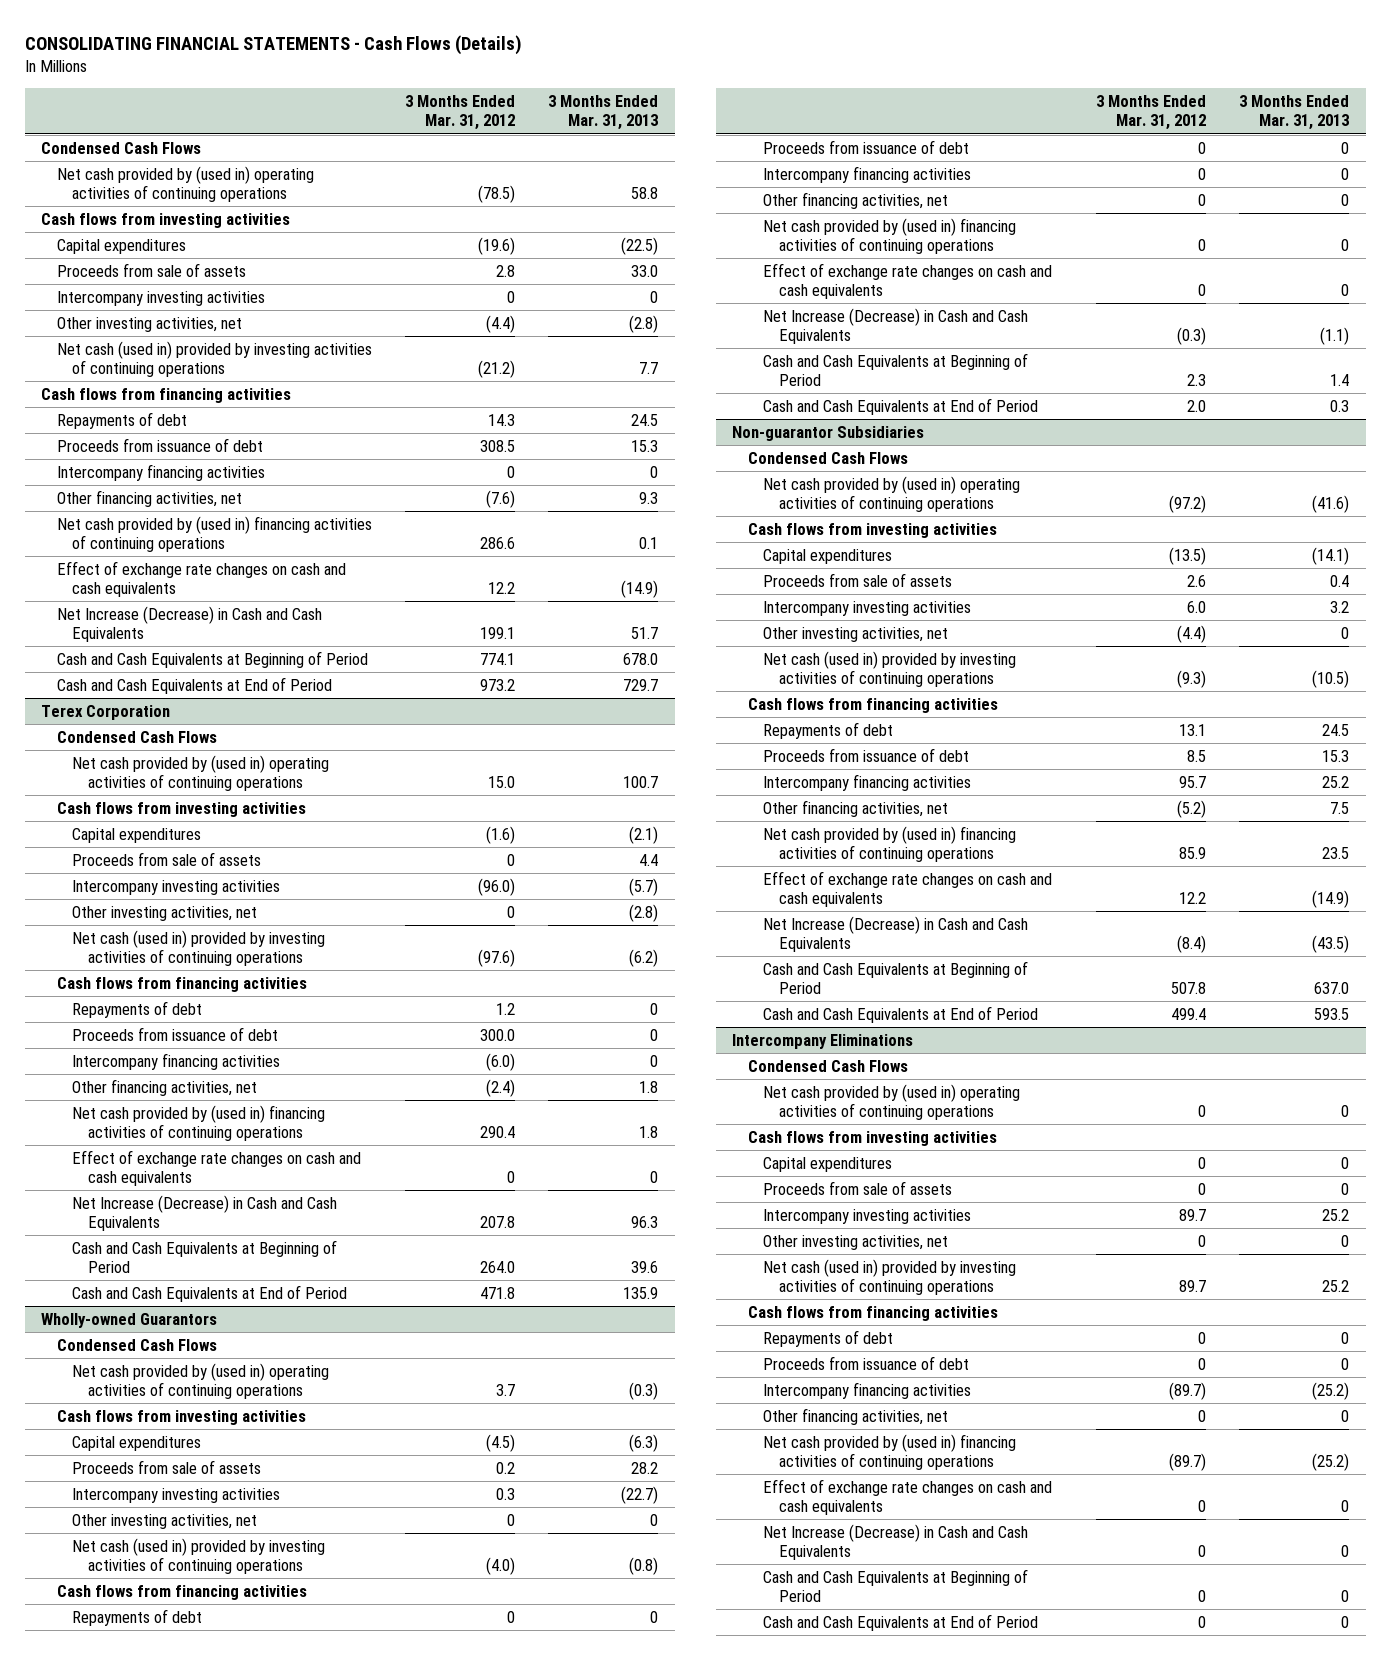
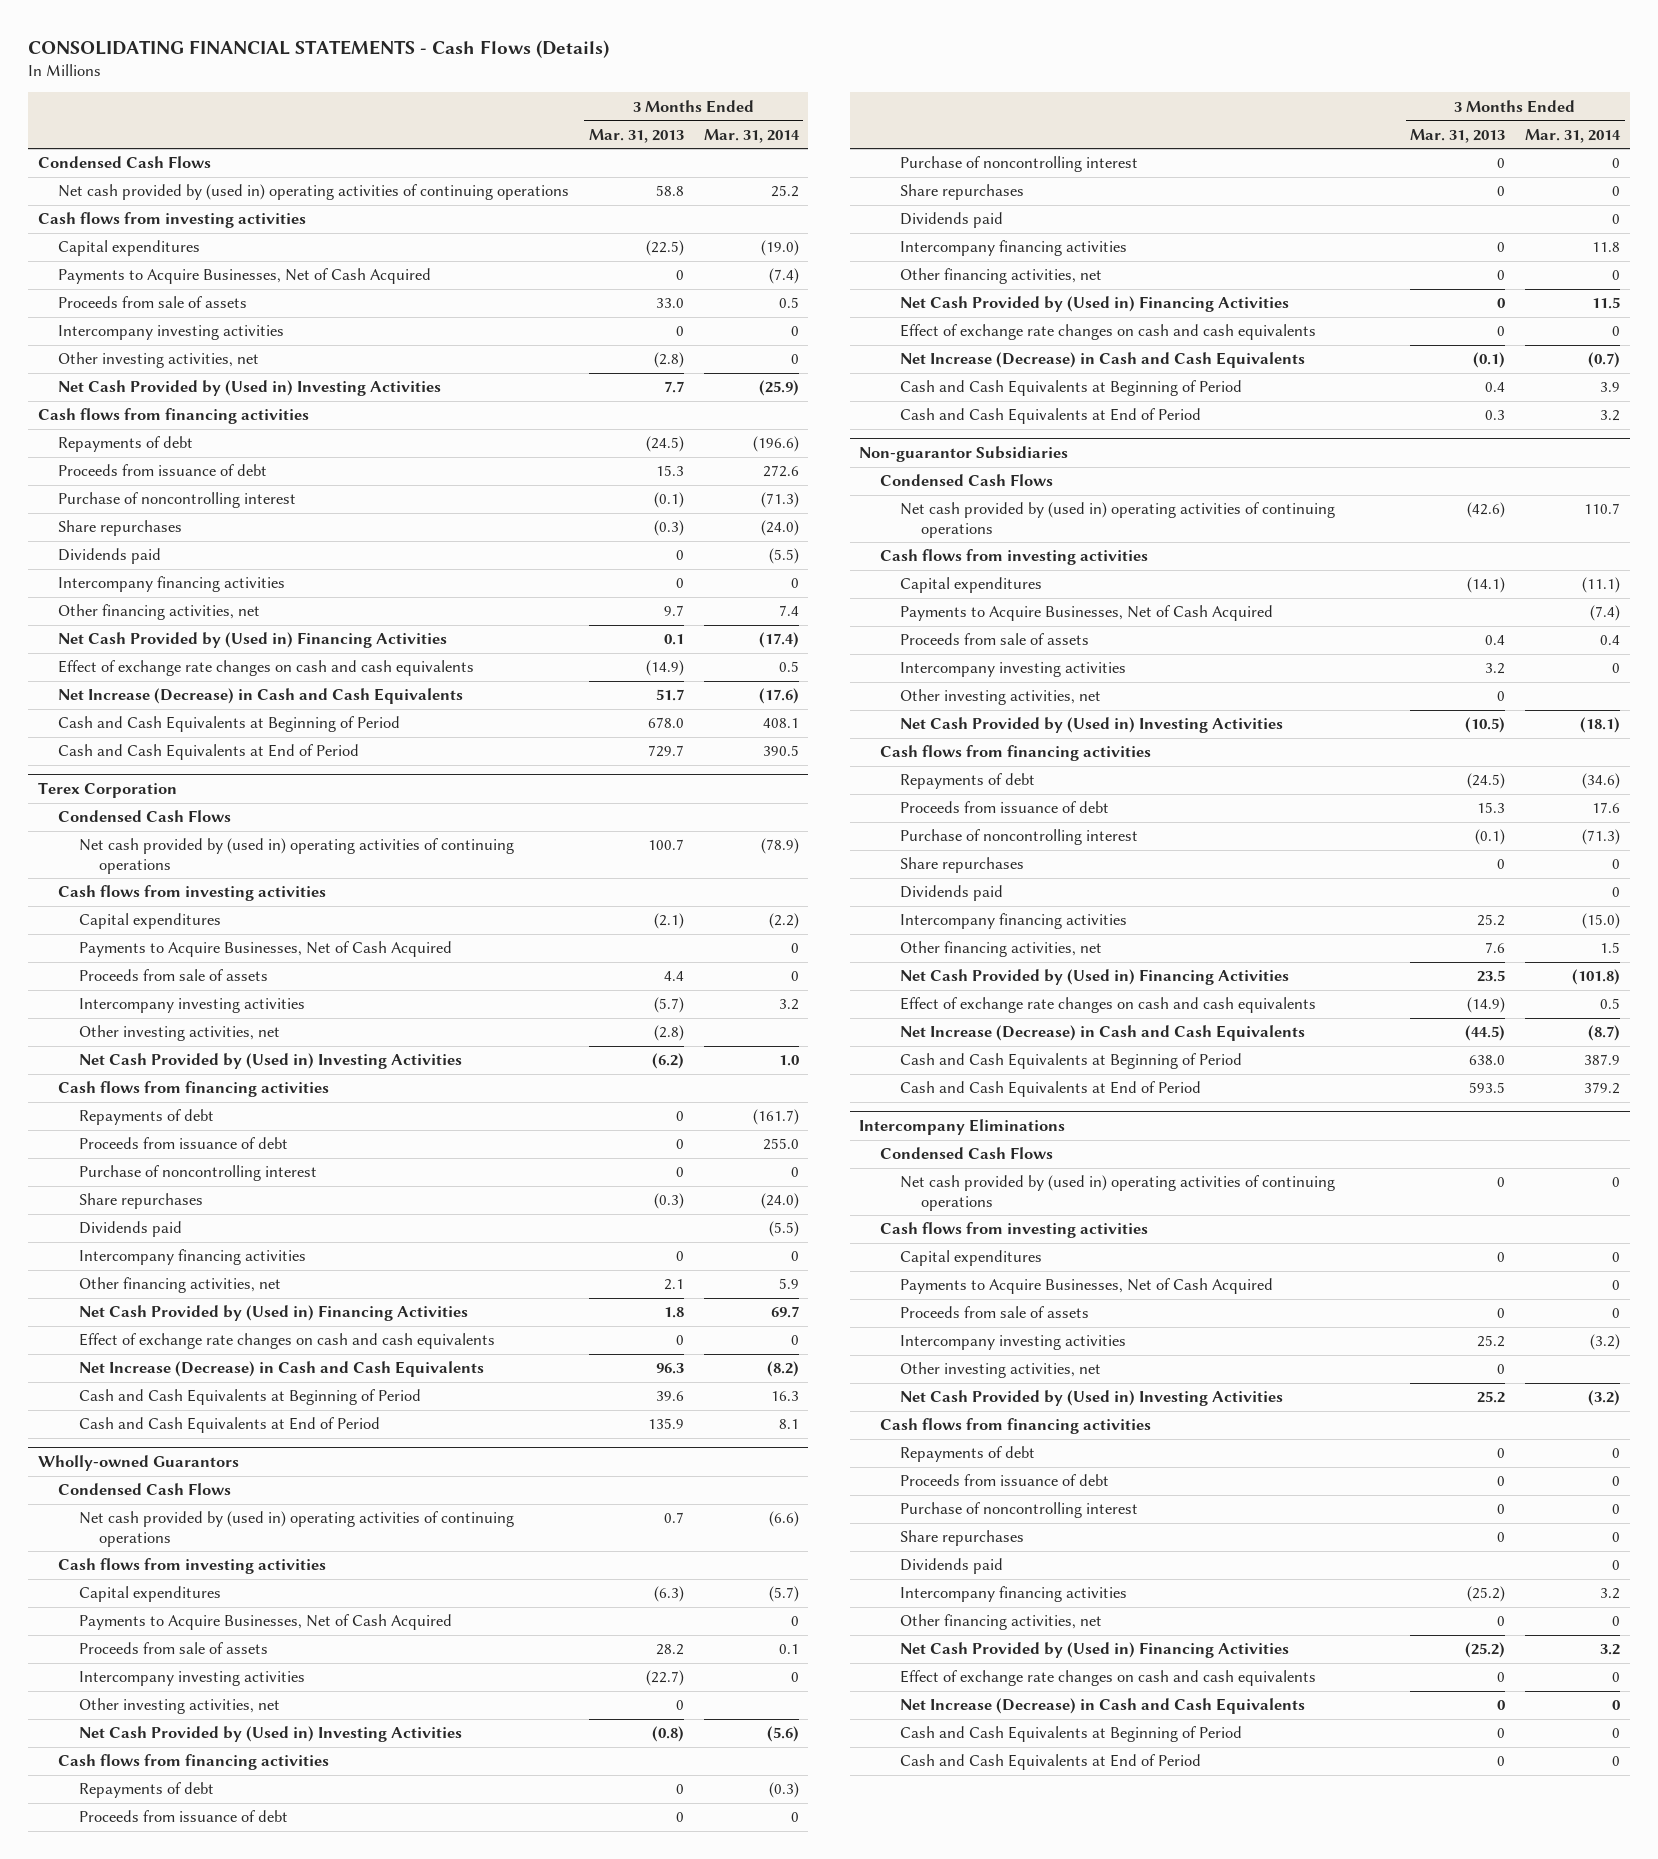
[405,95,516,131] 3 Months Ended Mar. 31, 2012 -> none
none -> [703,128,800,143] Mar. 31, 2014
none -> [58,268,432,285] Payments to Acquire Businesses, Net of Cash Acquired
[56,341,372,377] Net cash (used in) provided by investing activities of continuing operations -> [58,380,442,397] Net Cash Provided by (Used in) Investing Activities
[631,414,659,427] 24.5 -> [645,436,684,453] (24.5)
none -> [58,492,297,509] Purchase of noncontrolling interest
none -> [58,520,183,537] Share repurchases
none -> [58,548,162,565] Dividends paid
[639,492,659,505] 9.3 -> [663,605,684,617] 9.7
[56,516,372,552] Net cash provided by (used in) financing activities of continuing operations -> [58,632,448,649] Net Cash Provided by (Used in) Financing Activities
none -> [78,941,452,958] Payments to Acquire Businesses, Net of Cash Acquired
[72,930,326,966] Net cash (used in) provided by investing activities of continuing operations -> [78,1053,462,1070] Net Cash Provided by (Used in) Investing Activities
none -> [78,1165,317,1182] Purchase of noncontrolling interest
none -> [78,1193,203,1210] Share repurchases
none -> [78,1221,182,1238] Dividends paid
[639,1081,659,1094] 1.8 -> [663,1279,684,1291] 2.1
[72,1105,326,1141] Net cash provided by (used in) financing activities of continuing operations -> [78,1305,468,1322] Net Cash Provided by (Used in) Financing Activities
[629,1381,659,1400] (0.3) -> [663,1512,684,1524] 0.7
none -> [78,1614,452,1631] Payments to Acquire Businesses, Net of Cash Acquired
[72,1538,326,1574] Net cash (used in) provided by investing activities of continuing operations -> [78,1726,462,1743] Net Cash Provided by (Used in) Investing Activities
none -> [900,156,1139,173] Purchase of noncontrolling interest
none -> [900,184,1025,201] Share repurchases
none -> [900,212,1004,229] Dividends paid
[763,218,1017,254] Net cash provided by (used in) financing activities of continuing operations -> [900,296,1290,313] Net Cash Provided by (Used in) Financing Activities
[1320,326,1350,345] (1.1) -> [1473,352,1506,369] (0.1)
[1330,373,1350,386] 1.4 -> [1485,382,1506,393] 0.4
[1312,494,1350,513] (41.6) -> [1467,502,1506,519] (42.6)
none -> [900,605,1274,622] Payments to Acquire Businesses, Net of Cash Acquired
[763,651,1017,687] Net cash (used in) provided by investing activities of continuing operations -> [900,717,1284,734] Net Cash Provided by (Used in) Investing Activities
[1322,724,1350,737] 24.5 -> [1467,773,1506,790] (24.5)
none -> [900,829,1139,846] Purchase of noncontrolling interest
none -> [900,857,1025,874] Share repurchases
none -> [900,885,1004,902] Dividends paid
[1330,802,1350,815] 7.5 -> [1485,942,1506,954] 7.6
[763,826,1017,862] Net cash provided by (used in) financing activities of continuing operations -> [900,969,1290,986] Net Cash Provided by (Used in) Financing Activities
[1312,934,1350,953] (43.5) -> [1465,1025,1506,1042] (44.5)
[1314,981,1350,994] 637.0 -> [1469,1055,1506,1066] 638.0
none -> [900,1278,1274,1295] Payments to Acquire Businesses, Net of Cash Acquired
[763,1259,1017,1295] Net cash (used in) provided by investing activities of continuing operations -> [900,1390,1284,1407] Net Cash Provided by (Used in) Investing Activities
none -> [900,1502,1139,1519] Purchase of noncontrolling interest
none -> [900,1530,1025,1547] Share repurchases
none -> [900,1558,1004,1575] Dividends paid
[763,1434,1017,1470] Net cash provided by (used in) financing activities of continuing operations -> [900,1642,1290,1659] Net Cash Provided by (Used in) Financing Activities

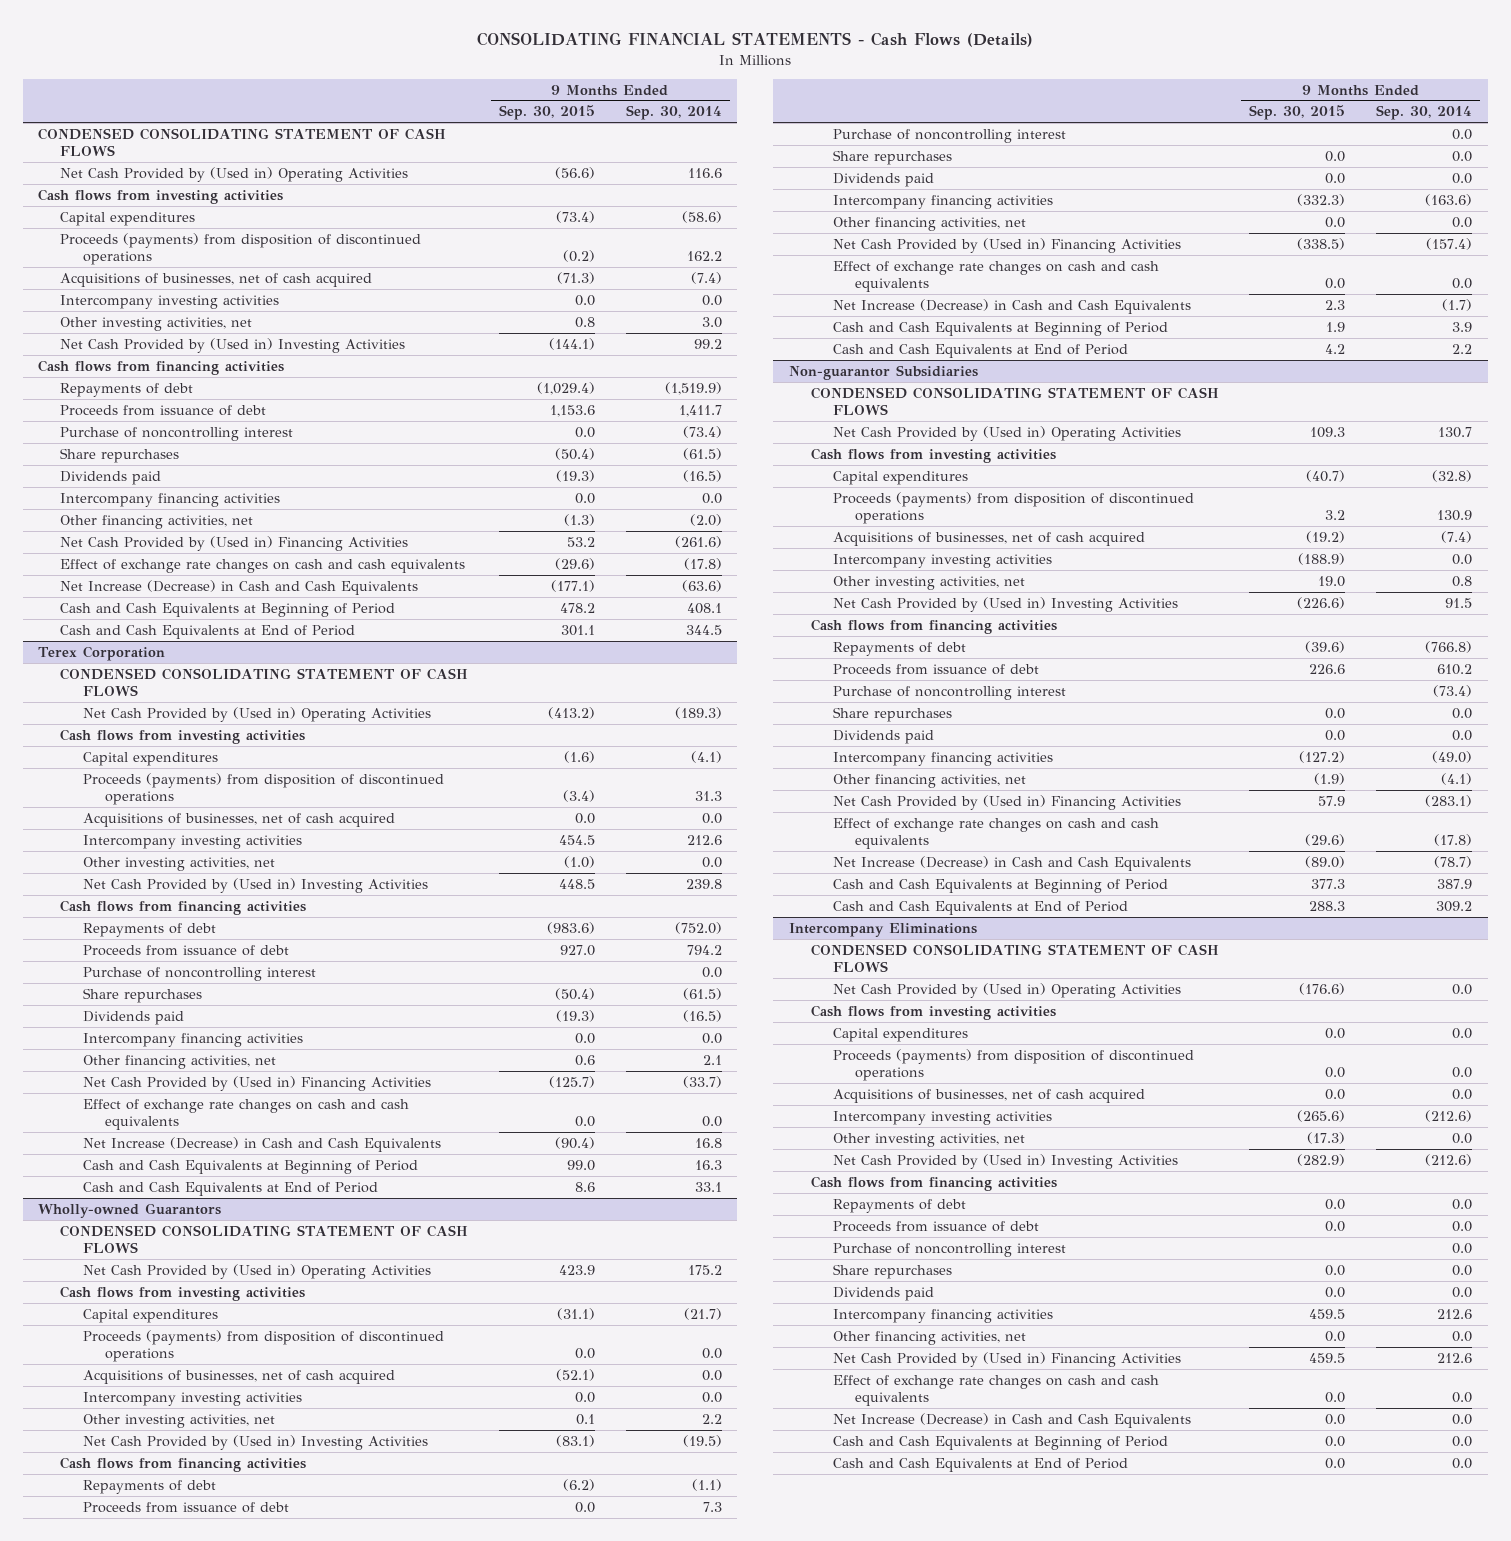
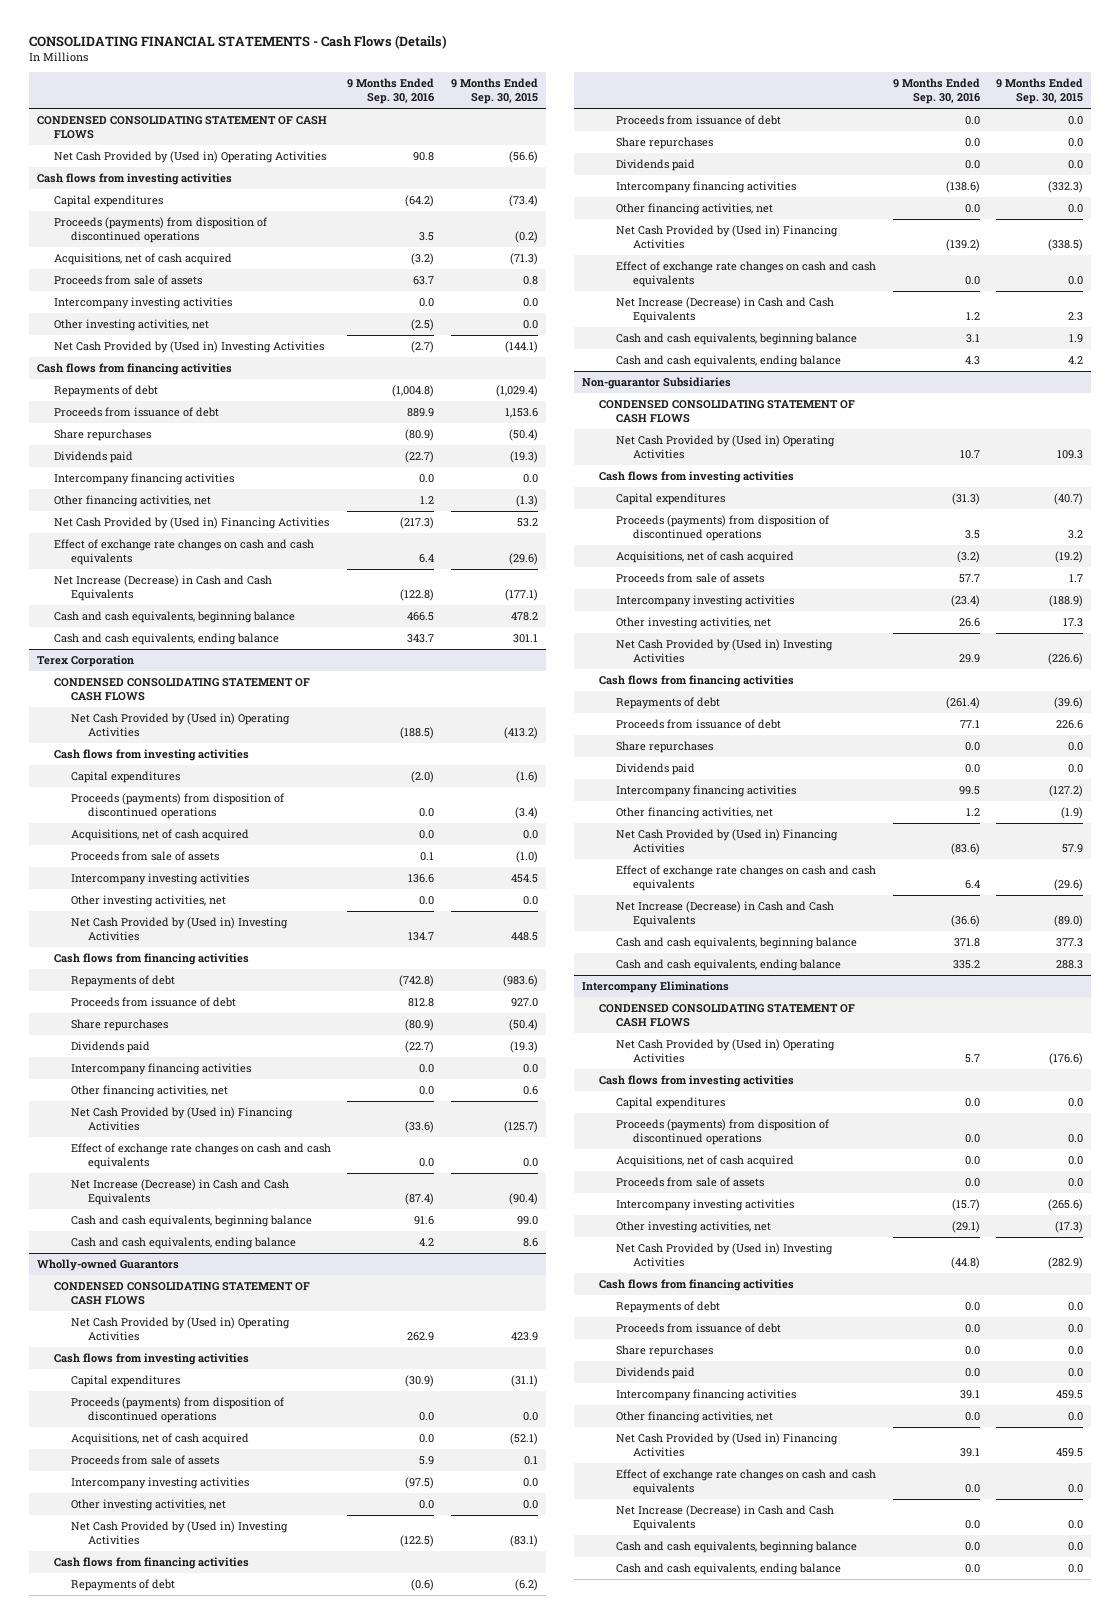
[625,105,722,121] Sep. 30, 2014 -> none
none -> [347,78,435,105] 9 Months Ended Sep. 30, 2016
[60,272,373,287] Acquisitions of businesses, net of cash acquired -> [54,252,233,265] Acquisitions, net of cash acquired
none -> [54,274,203,285] Proceeds from sale of assets
[574,316,595,328] 0.8 -> [522,319,538,329] 0.0
[60,426,294,441] Purchase of noncontrolling interest -> none
[60,602,396,617] Cash and Cash Equivalents at Beginning of Period -> [54,610,296,623] Cash and cash equivalents, beginning balance
[60,624,356,639] Cash and Cash Equivalents at End of Period -> [54,632,280,645] Cash and cash equivalents, ending balance
[82,812,395,827] Acquisitions of businesses, net of cash acquired -> [71,828,250,841] Acquisitions, net of cash acquired
none -> [71,850,220,861] Proceeds from sale of assets
[563,855,595,868] (1.0) -> [522,895,538,905] 0.0
[82,966,316,981] Purchase of noncontrolling interest -> none
[82,1181,378,1196] Cash and Cash Equivalents at End of Period -> none
[82,1159,418,1174] Cash and Cash Equivalents at Beginning of Period -> [71,1214,313,1227] Cash and cash equivalents, beginning balance
none -> [71,1236,297,1249] Cash and cash equivalents, ending balance
[82,1369,395,1384] Acquisitions of businesses, net of cash acquired -> [71,1432,250,1445] Acquisitions, net of cash acquired
none -> [71,1454,220,1465] Proceeds from sale of assets
[575,1413,595,1425] 0.1 -> [522,1499,538,1509] 0.0
[833,128,1067,143] Purchase of noncontrolling interest -> none
[833,343,1129,358] Cash and Cash Equivalents at End of Period -> none
[833,321,1169,336] Cash and Cash Equivalents at Beginning of Period -> [616,332,858,345] Cash and cash equivalents, beginning balance
none -> [616,354,842,367] Cash and cash equivalents, ending balance
[833,531,1146,546] Acquisitions of businesses, net of cash acquired -> [616,550,795,563] Acquisitions, net of cash acquired
none -> [616,572,765,583] Proceeds from sale of assets
[1318,575,1346,587] 19.0 -> [1063,617,1084,627] 17.3
[833,685,1067,700] Purchase of noncontrolling interest -> none
[833,878,1169,893] Cash and Cash Equivalents at Beginning of Period -> [616,936,858,949] Cash and cash equivalents, beginning balance
[833,900,1129,915] Cash and Cash Equivalents at End of Period -> [616,958,842,971] Cash and cash equivalents, ending balance
[833,1088,1146,1103] Acquisitions of businesses, net of cash acquired -> [616,1154,795,1167] Acquisitions, net of cash acquired
none -> [616,1176,765,1187] Proceeds from sale of assets
[833,1242,1067,1257] Purchase of noncontrolling interest -> none
[833,1457,1129,1472] Cash and Cash Equivalents at End of Period -> none
[833,1435,1169,1450] Cash and Cash Equivalents at Beginning of Period -> [616,1540,858,1553] Cash and cash equivalents, beginning balance
none -> [616,1562,842,1575] Cash and cash equivalents, ending balance

